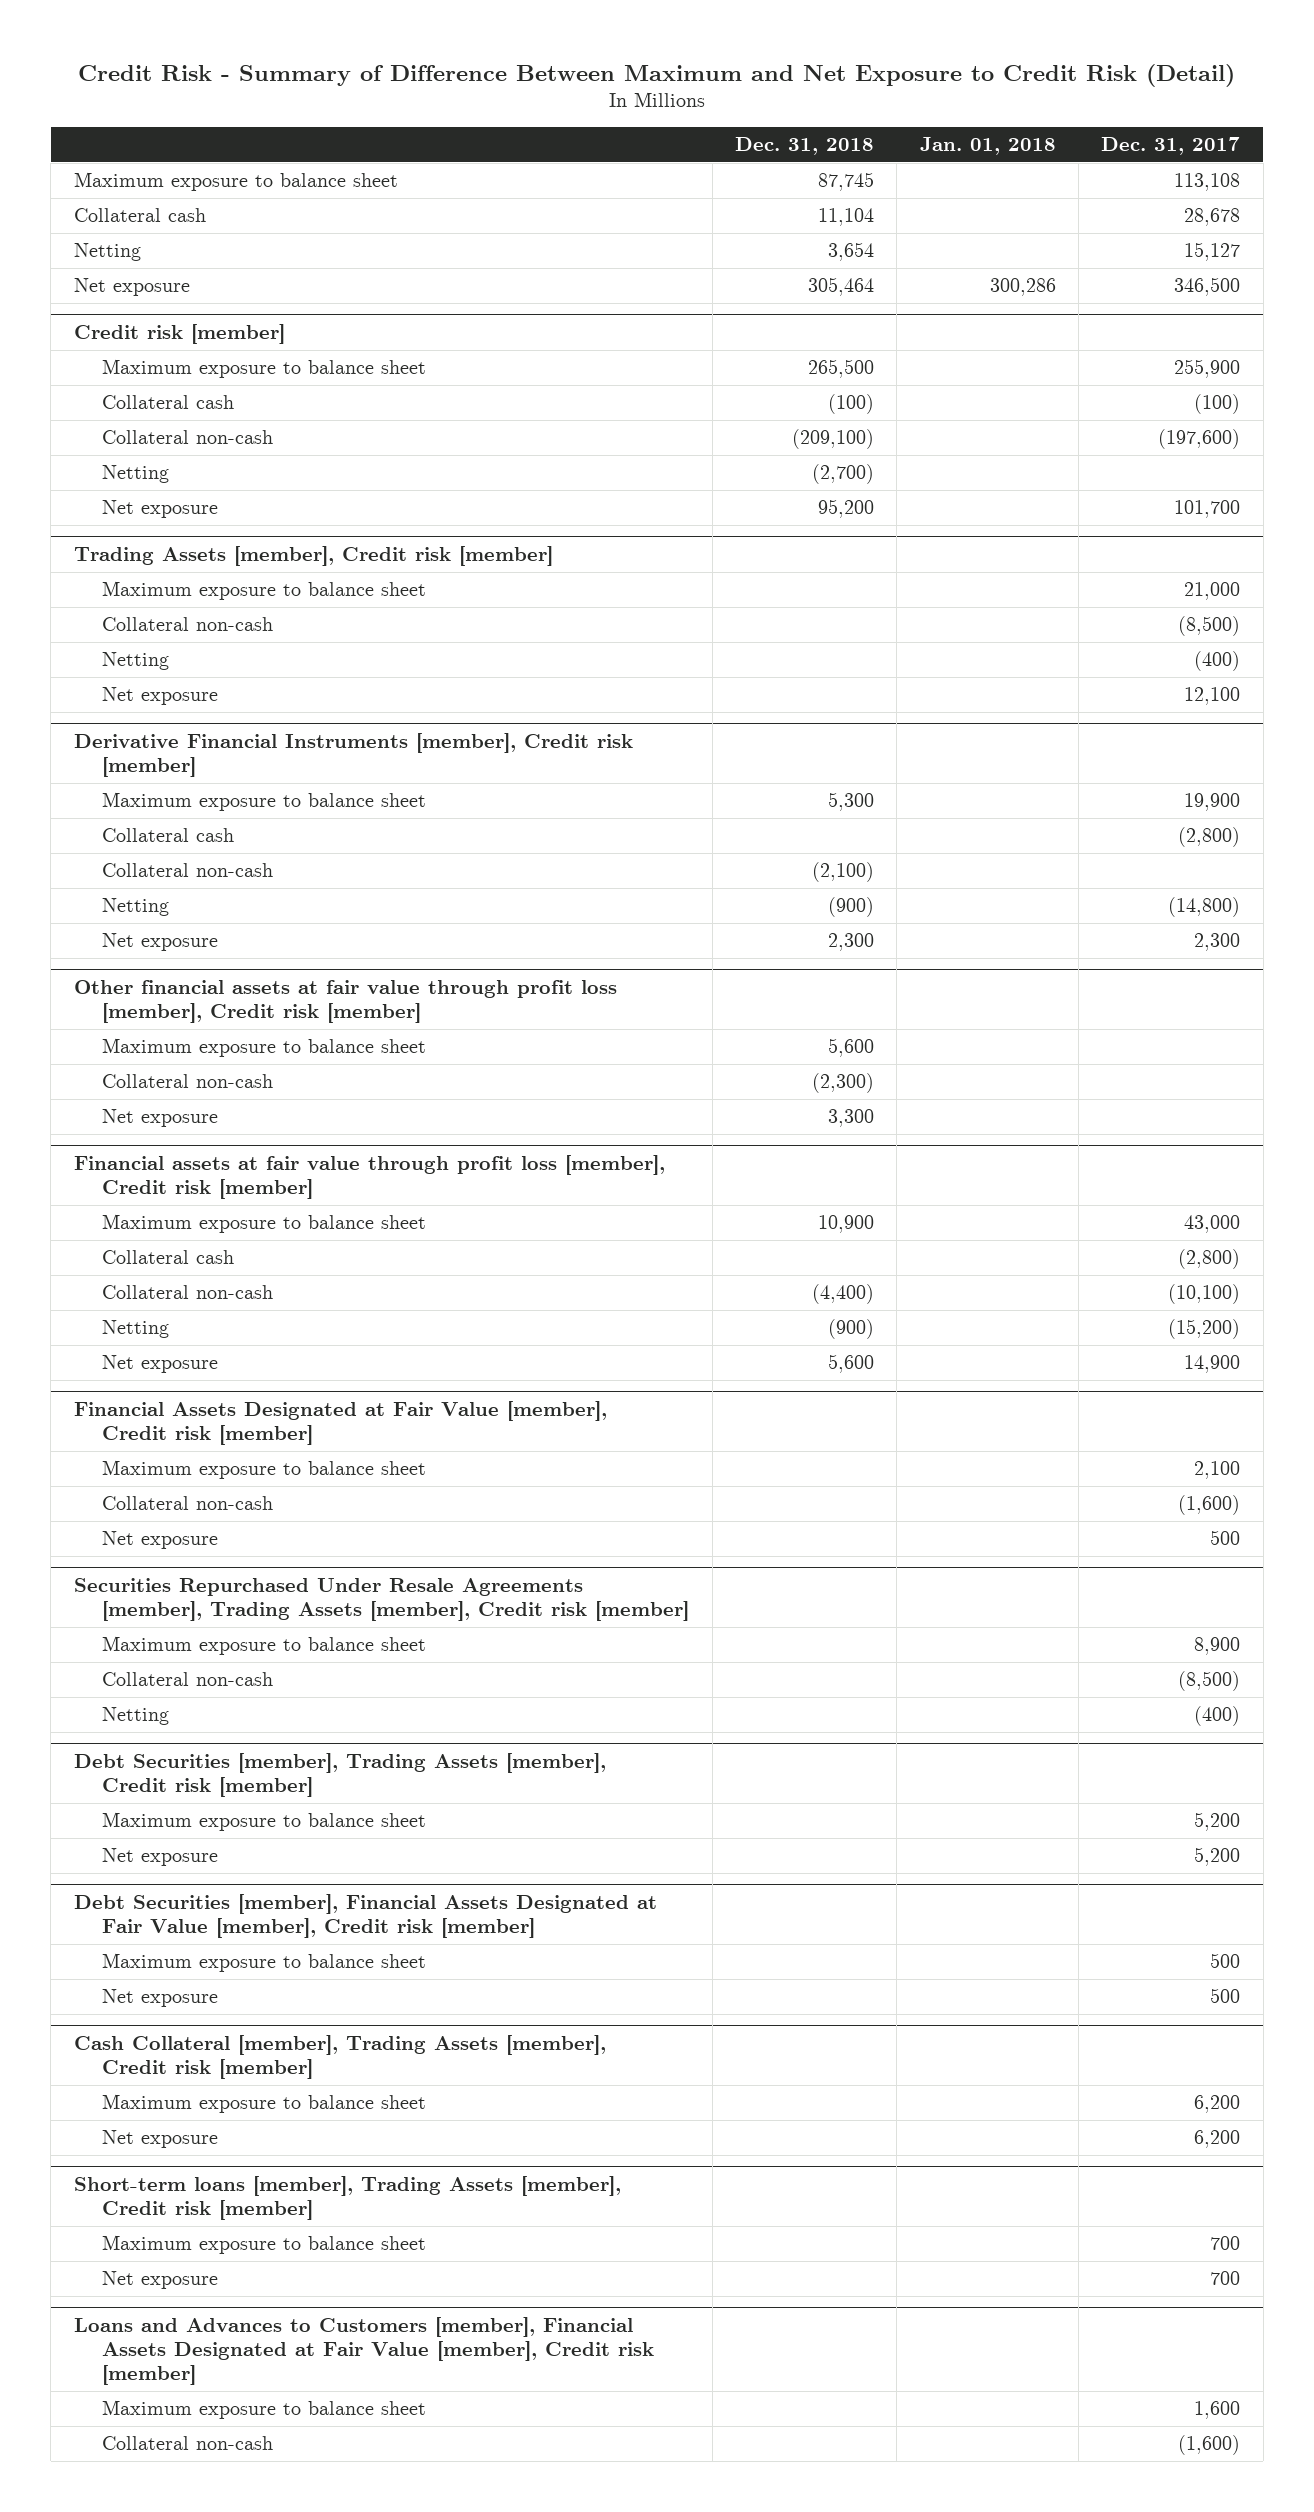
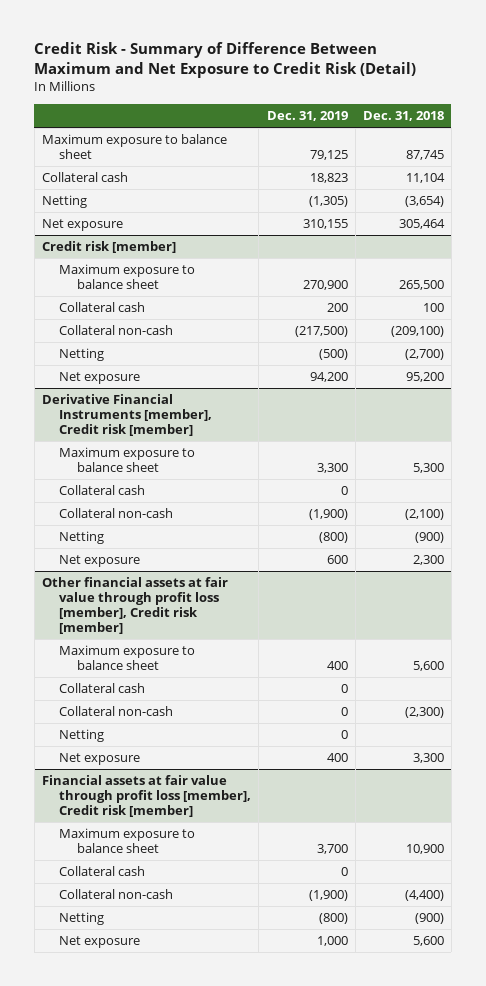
[919,136,1056,155] Jan. 01, 2018 -> none
[1101,136,1241,155] Dec. 31, 2017 -> none
none -> [266,111,348,122] Dec. 31, 2019
[827,242,874,262] 3,654 -> [404,196,444,208] (3,654)
[827,394,874,415] (100) -> [422,303,444,313] 100
[73,546,553,567] Trading Assets [member], Credit risk [member] -> none
[102,581,427,601] Maximum exposure to balance sheet -> none
[102,617,274,632] Collateral non-cash -> none
[102,652,170,671] Netting -> none
[102,687,219,706] Net exposure -> none
none -> [59,683,146,694] Collateral cash
none -> [59,729,105,743] Netting
[73,1401,607,1445] Financial Assets Designated at Fair Value [member], Credit risk [member] -> none
[102,1460,427,1480] Maximum exposure to balance sheet -> none
[102,1496,274,1511] Collateral non-cash -> none
[102,1531,219,1550] Net exposure -> none
[73,1578,690,1621] Securities Repurchased Under Resale Agreements [member], Trading Assets [member], Credit risk [member] -> none
[102,1636,427,1656] Maximum exposure to balance sheet -> none
[102,1672,274,1687] Collateral non-cash -> none
[102,1707,170,1726] Netting -> none
[73,1753,606,1797] Debt Securities [member], Trading Assets [member], Credit risk [member] -> none
[102,1812,427,1832] Maximum exposure to balance sheet -> none
[102,1848,219,1867] Net exposure -> none
[73,1894,657,1938] Debt Securities [member], Financial Assets Designated at Fair Value [member], Credit risk [member] -> none
[102,1953,427,1973] Maximum exposure to balance sheet -> none
[102,1989,219,2008] Net exposure -> none
[73,2035,606,2079] Cash Collateral [member], Trading Assets [member], Credit risk [member] -> none
[102,2094,427,2114] Maximum exposure to balance sheet -> none
[102,2130,219,2149] Net exposure -> none
[73,2176,621,2220] Short-term loans [member], Trading Assets [member], Credit risk [member] -> none
[102,2235,427,2255] Maximum exposure to balance sheet -> none
[102,2271,219,2290] Net exposure -> none
[73,2317,655,2385] Loans and Advances to Customers [member], Financial Assets Designated at Fair Value [member], Credit risk [member] -> none
[102,2400,427,2420] Maximum exposure to balance sheet -> none
[102,2436,274,2451] Collateral non-cash -> none

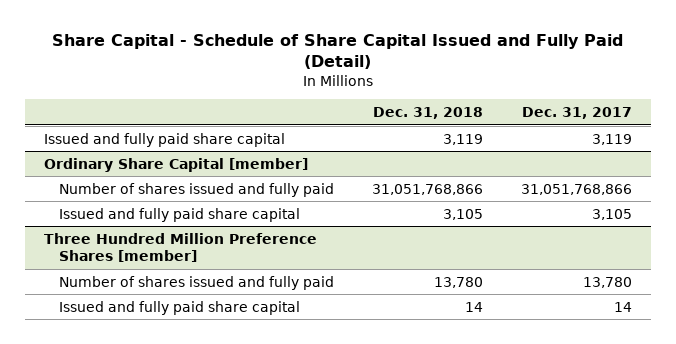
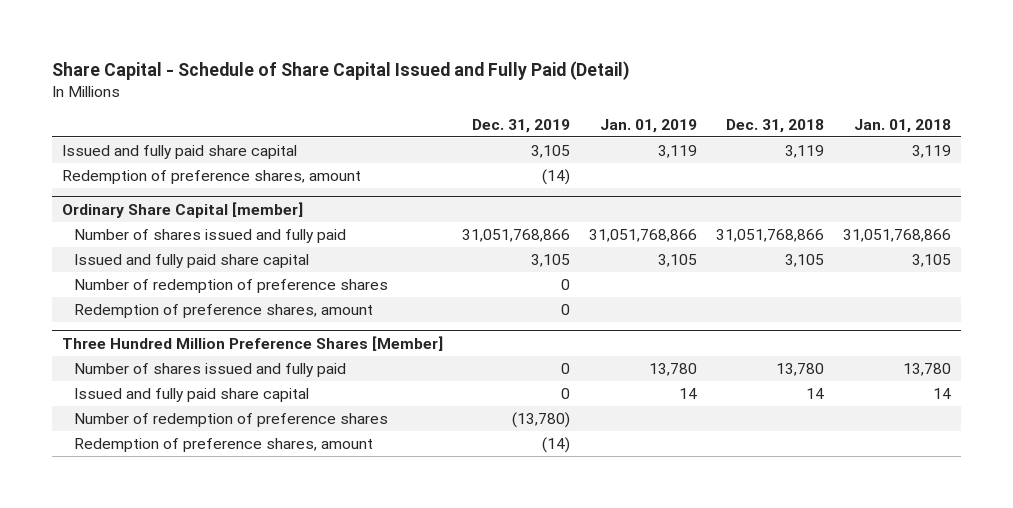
[521,106,632,119] Dec. 31, 2017 -> none
none -> [471,118,570,133] Dec. 31, 2019
none -> [599,118,697,133] Jan. 01, 2019
none -> [854,118,952,133] Jan. 01, 2018
none -> [61,169,361,184] Redemption of preference shares, amount
none -> [73,278,388,293] Number of redemption of preference shares
none -> [73,303,373,318] Redemption of preference shares, amount
[44,232,318,263] Three Hundred Million Preference Shares [member] -> [61,335,443,351] Three Hundred Million Preference Shares [Member]
none -> [73,412,388,427] Number of redemption of preference shares
none -> [73,437,373,452] Redemption of preference shares, amount

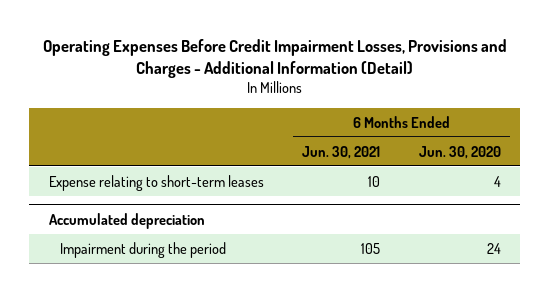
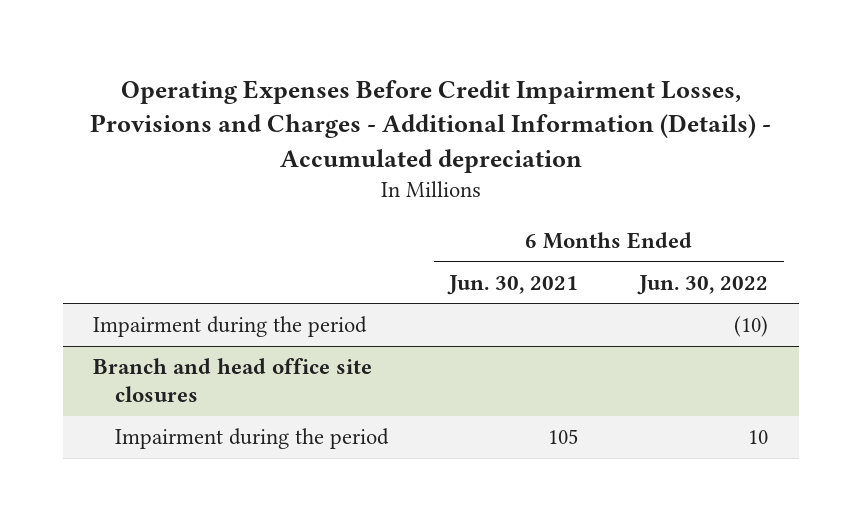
[42,38,507,79] Operating Expenses Before Credit Impairment Losses, Provisions and Charges - Additional Information (Detail) -> [89,79,771,174] Operating Expenses Before Credit Impairment Losses, Provisions and Charges - Additional Information (Details) - Accumulated depreciation
[418,145,501,159] Jun. 30, 2020 -> none
none -> [637,274,769,295] Jun. 30, 2022
[48,174,264,191] Expense relating to short-term leases -> none
none -> [93,316,368,338] Impairment during the period
[48,212,205,229] Accumulated depreciation -> [93,358,373,402] Branch and head office site closures

